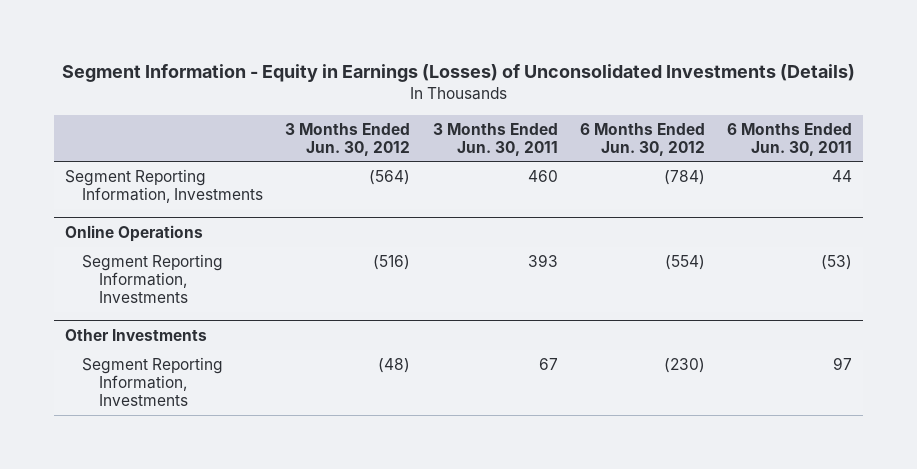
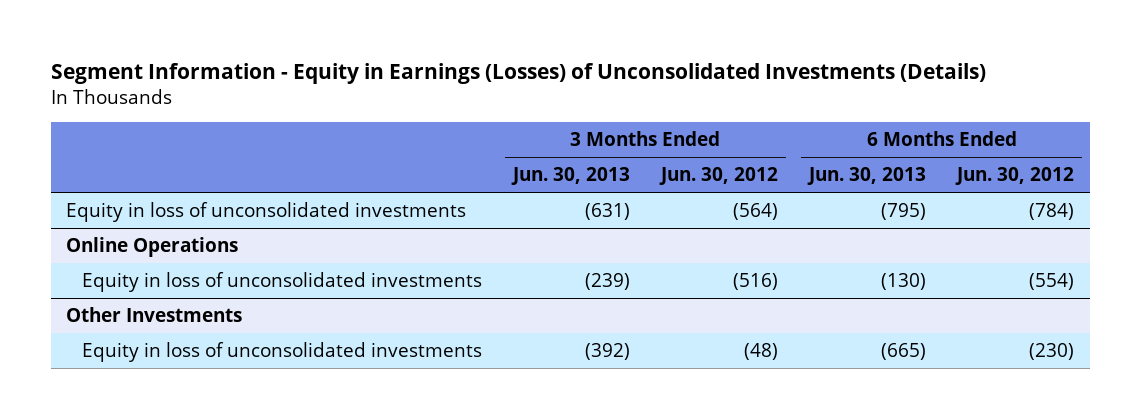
[432,122,558,156] 3 Months Ended Jun. 30, 2011 -> none
[727,122,853,156] 6 Months Ended Jun. 30, 2011 -> none
none -> [510,167,630,186] Jun. 30, 2013
none -> [807,167,927,186] Jun. 30, 2013
[65,169,264,204] Segment Reporting Information, Investments -> [66,201,467,222] Equity in loss of unconsolidated investments
[82,254,224,303] Segment Reporting Information, Investments -> [81,271,482,292] Equity in loss of unconsolidated investments
[82,357,224,406] Segment Reporting Information, Investments -> [81,341,482,362] Equity in loss of unconsolidated investments

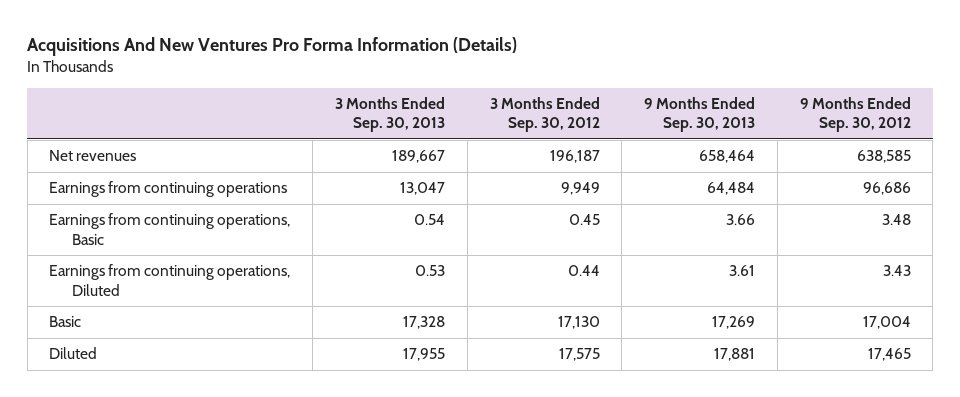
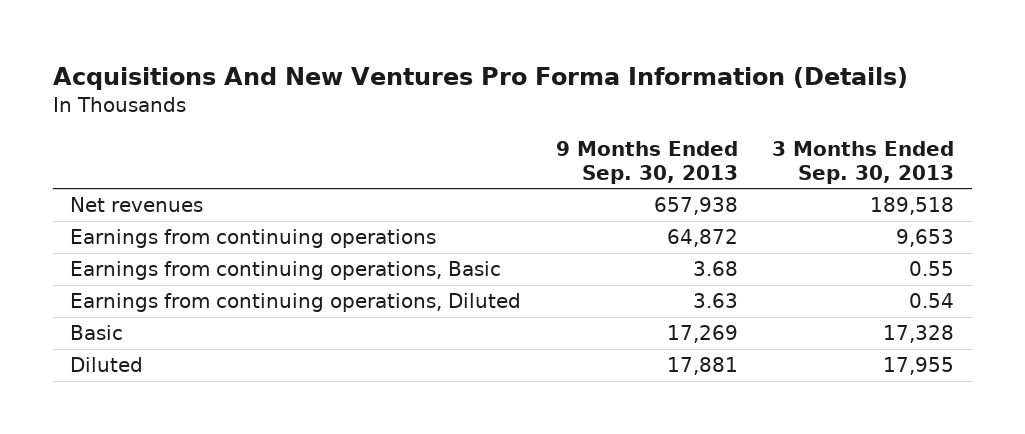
[489,96,600,133] 3 Months Ended Sep. 30, 2012 -> none
[799,96,911,133] 9 Months Ended Sep. 30, 2012 -> none
[392,150,446,164] 189,667 -> [870,197,955,216] 189,518
[699,150,756,164] 658,464 -> [653,197,738,216] 657,938
[400,182,446,196] 13,047 -> [896,229,955,248] 9,653
[707,182,756,196] 64,484 -> [666,229,738,248] 64,872
[414,214,446,226] 0.54 -> [909,261,955,277] 0.55
[726,214,756,226] 3.66 -> [692,261,738,277] 3.68
[415,265,446,277] 0.53 -> [909,293,955,309] 0.54
[729,265,756,277] 3.61 -> [692,293,738,309] 3.63

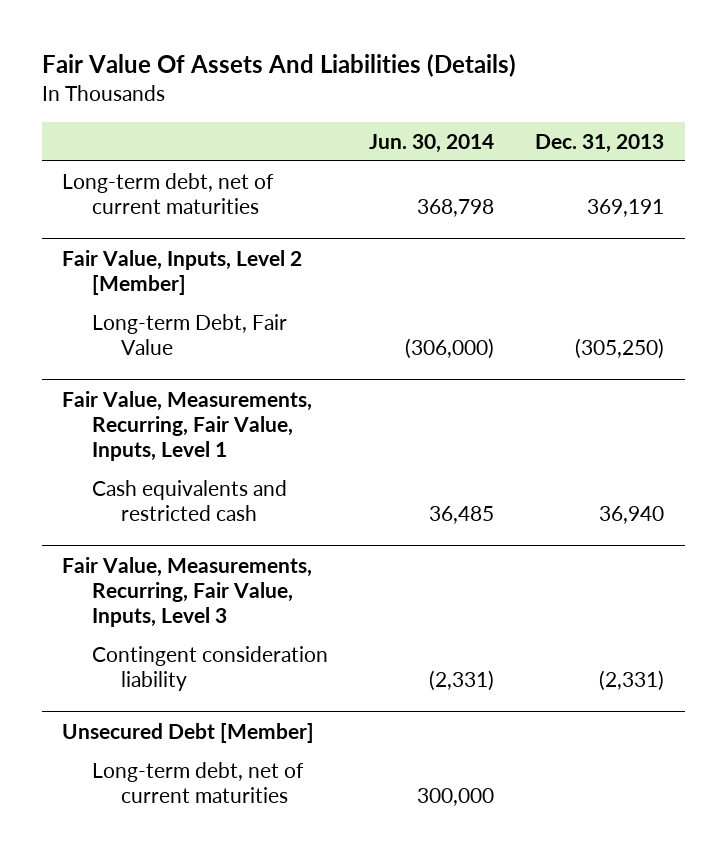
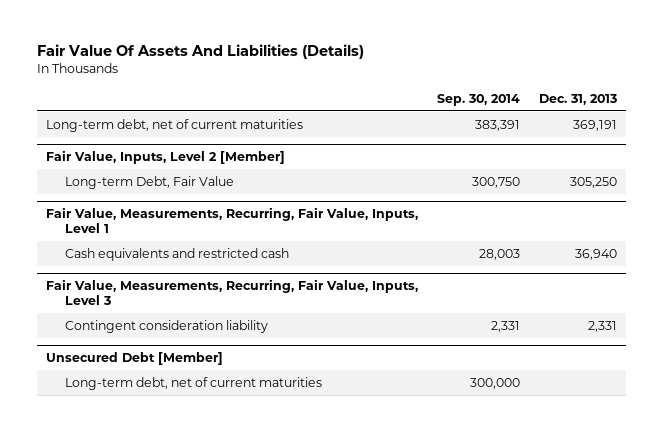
[369,133,495,153] Jun. 30, 2014 -> none
none -> [436,93,520,106] Sep. 30, 2014
[575,338,665,360] (305,250) -> [569,176,617,188] 305,250
[599,670,665,692] (2,331) -> [587,320,617,332] 2,331

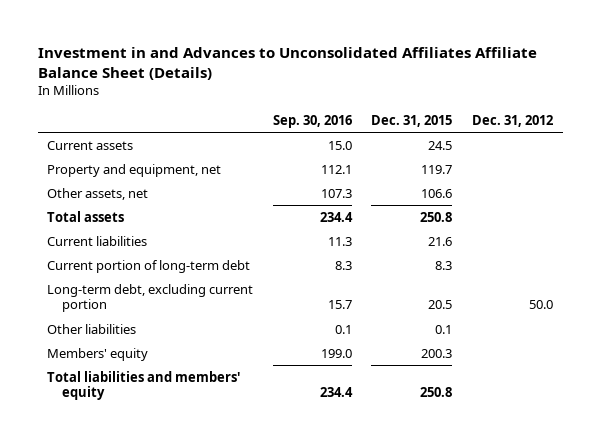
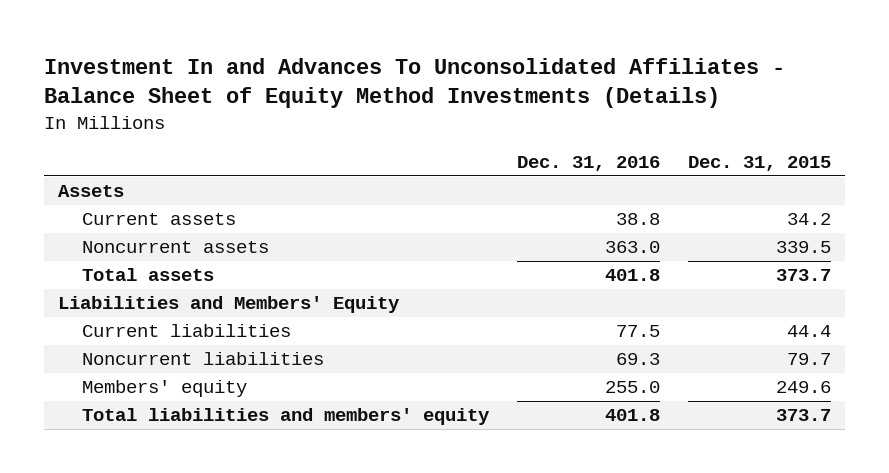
[37,46,537,80] Investment in and Advances to Unconsolidated Affiliates Affiliate Balance Sheet (Details) -> [43,57,785,109] Investment In and Advances To Unconsolidated Affiliates - Balance Sheet of Equity Method Investments (Details)
[272,114,352,128] Sep. 30, 2016 -> none
[471,114,553,127] Dec. 31, 2012 -> none
none -> [517,156,661,172] Dec. 31, 2016
[47,163,222,177] Property and equipment, net -> none
[47,259,251,273] Current portion of long-term debt -> none
[47,283,254,313] Long-term debt, excluding current portion -> none
[47,323,137,334] Other liabilities -> none
none -> [57,185,124,198] Assets
[428,140,453,150] 24.5 -> [787,213,832,226] 34.2
[47,187,149,200] Other assets, net -> [82,241,270,254] Noncurrent assets
[421,188,453,198] 106.6 -> [776,241,832,254] 339.5
[420,211,453,222] 250.8 -> [776,269,832,282] 373.7
none -> [57,296,400,314] Liabilities and Members' Equity
[428,236,453,246] 21.6 -> [787,325,832,338] 44.4
none -> [82,352,325,366] Noncurrent liabilities
[421,348,453,358] 200.3 -> [776,381,832,394] 249.6
[420,387,453,398] 250.8 -> [776,409,832,422] 373.7

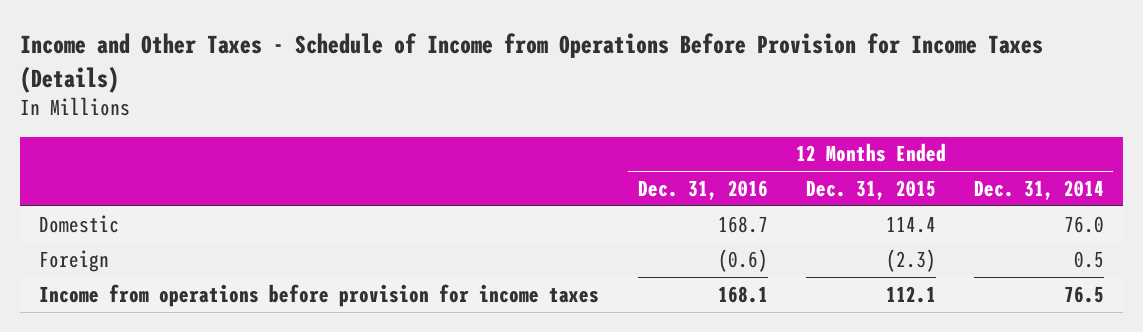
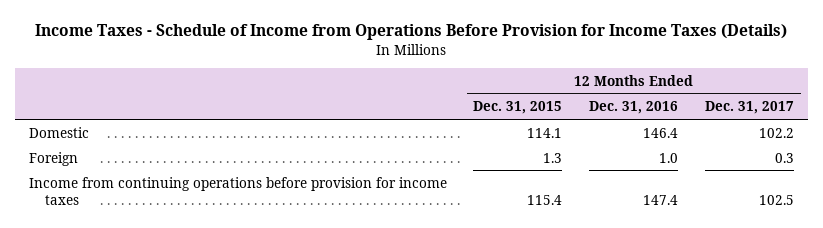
[20,33,1044,93] Income and Other Taxes - Schedule of Income from Operations Before Provision for Income Taxes (Details) -> [35,24,788,41] Income Taxes - Schedule of Income from Operations Before Provision for Income Taxes (Details)
[973,179,1104,200] Dec. 31, 2014 -> none
none -> [705,101,795,115] Dec. 31, 2017
[717,215,768,233] 168.7 -> [643,127,679,138] 146.4
[885,215,936,233] 114.4 -> [527,127,563,138] 114.1
[717,248,768,272] (0.6) -> [659,152,679,163] 1.0
[885,248,936,272] (2.3) -> [543,152,563,163] 1.3
[39,283,600,307] Income from operations before provision for income taxes -> [28,176,447,206] Income from continuing operations before provision for income taxes
[717,285,768,303] 168.1 -> [643,195,679,206] 147.4
[885,285,936,303] 112.1 -> [527,195,563,206] 115.4

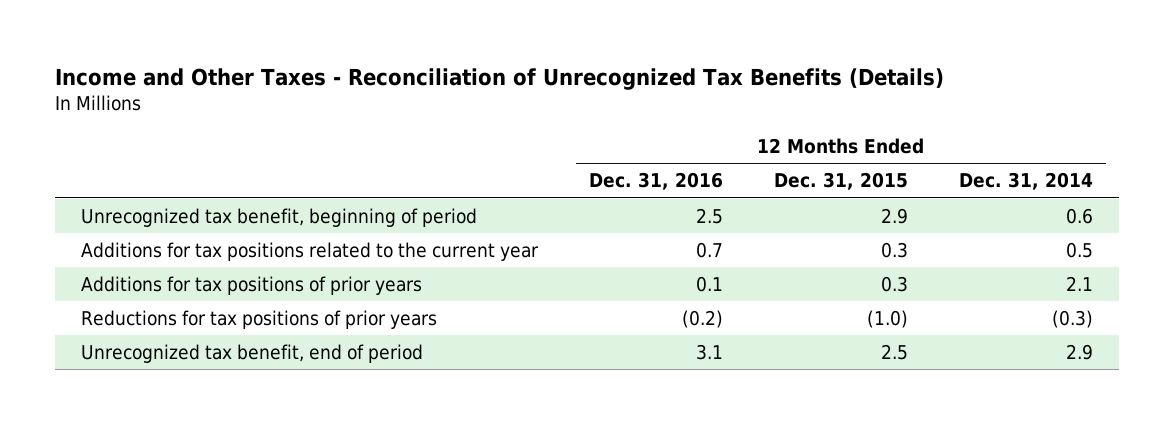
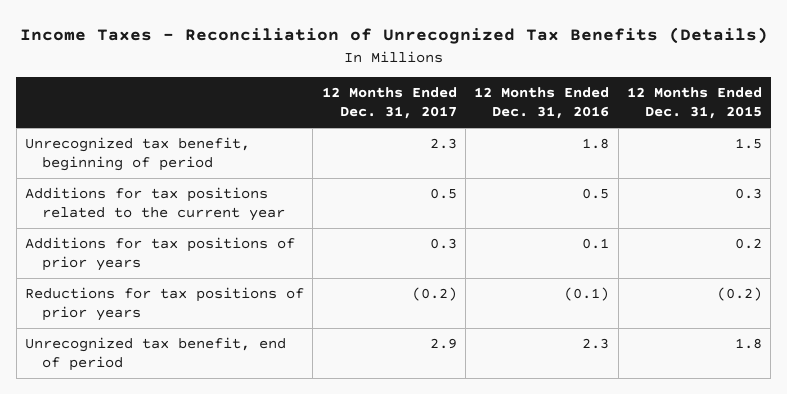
[55,67,945,90] Income and Other Taxes - Reconciliation of Unrecognized Tax Benefits (Details) -> [19,27,768,45] Income Taxes - Reconciliation of Unrecognized Tax Benefits (Details)
[959,172,1094,191] Dec. 31, 2014 -> none
none -> [321,87,457,120] 12 Months Ended Dec. 31, 2017
[695,208,723,225] 2.5 -> [582,138,610,150] 1.8
[881,208,909,225] 2.9 -> [734,138,762,150] 1.5
[695,242,723,259] 0.7 -> [582,188,610,200] 0.5
[881,276,909,293] 0.3 -> [734,238,762,250] 0.2
[681,310,723,329] (0.2) -> [564,287,610,302] (0.1)
[867,310,909,329] (1.0) -> [716,287,762,302] (0.2)
[695,344,723,361] 3.1 -> [582,338,610,350] 2.3
[881,344,909,361] 2.5 -> [734,338,762,350] 1.8

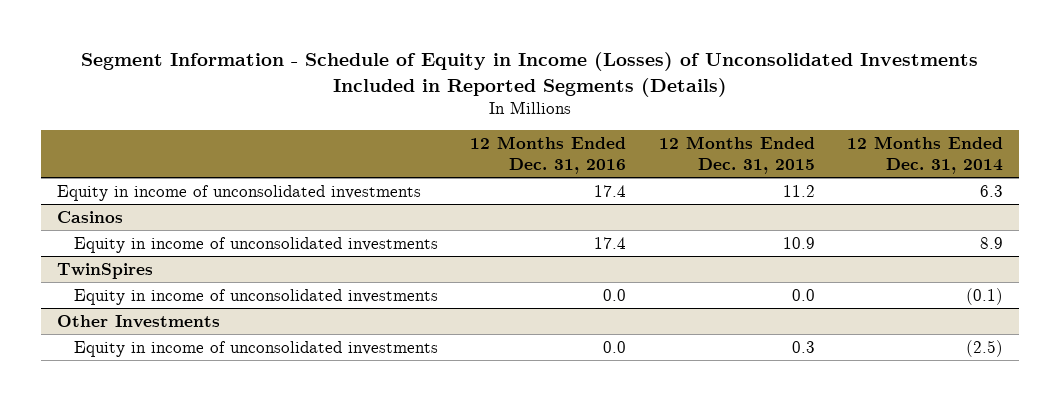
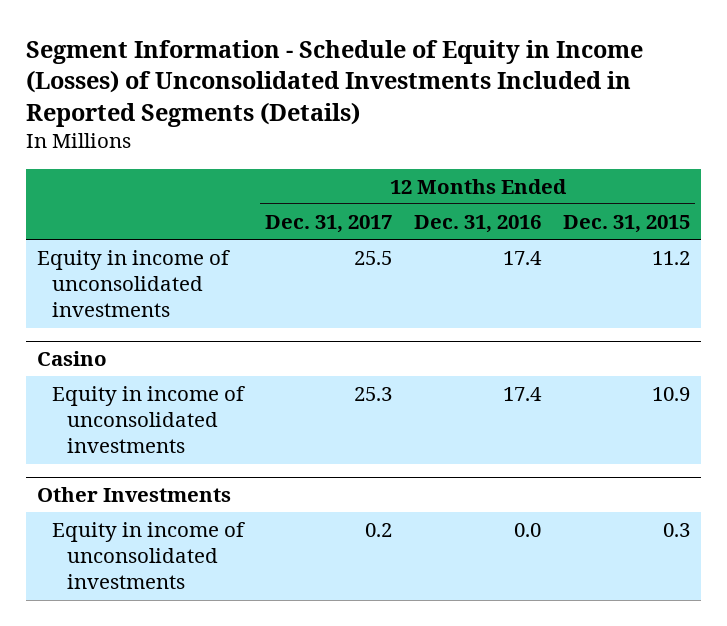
[847,136,1004,174] 12 Months Ended Dec. 31, 2014 -> none
none -> [265,214,393,233] Dec. 31, 2017
[57,210,124,223] Casinos -> [37,351,108,367] Casino
[57,262,154,279] TwinSpires -> none
[74,288,439,305] Equity in income of unconsolidated investments -> none

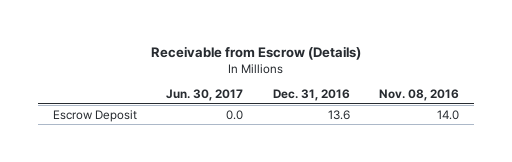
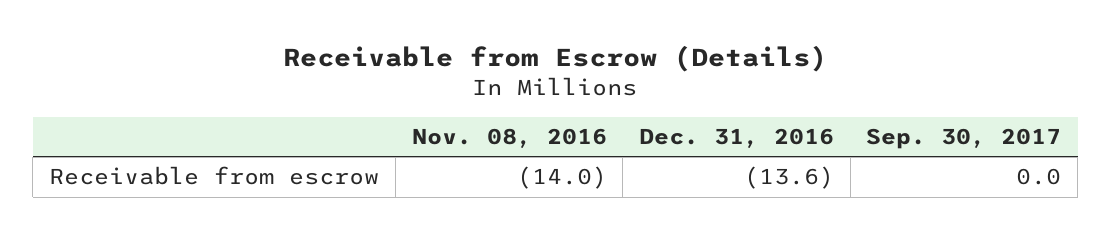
[166,89,244,102] Jun. 30, 2017 -> none
none -> [866,127,1062,149] Sep. 30, 2017
[53,109,138,122] Escrow Deposit -> [49,166,380,186] Receivable from escrow
[327,109,350,120] 13.6 -> [743,166,834,190] (13.6)
[437,109,460,120] 14.0 -> [516,166,607,190] (14.0)

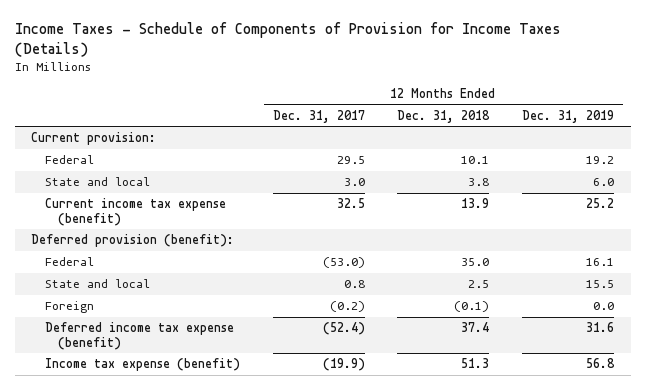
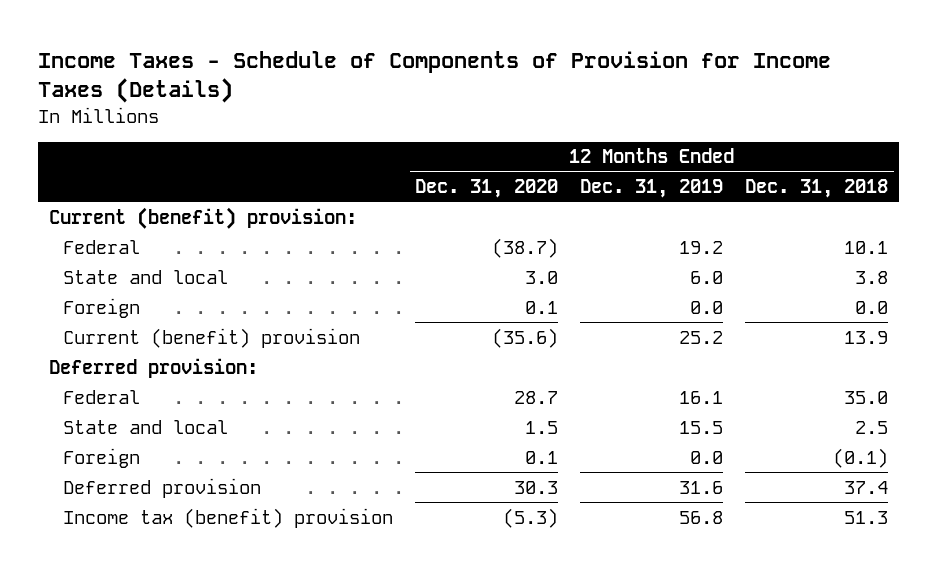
[272,109,365,123] Dec. 31, 2017 -> none
none -> [415,179,559,199] Dec. 31, 2020
[31,132,157,146] Current provision: -> [49,206,358,229] Current (benefit) provision:
none -> [63,297,141,318] Foreign
[44,198,226,226] Current income tax expense (benefit) -> [63,327,361,348] Current (benefit) provision
[31,234,235,248] Deferred provision (benefit): -> [49,357,259,378] Deferred provision:
[44,322,234,350] Deferred income tax expense (benefit) -> [63,477,262,498] Deferred provision
[44,358,240,372] Income tax expense (benefit) -> [63,507,394,528] Income tax (benefit) provision

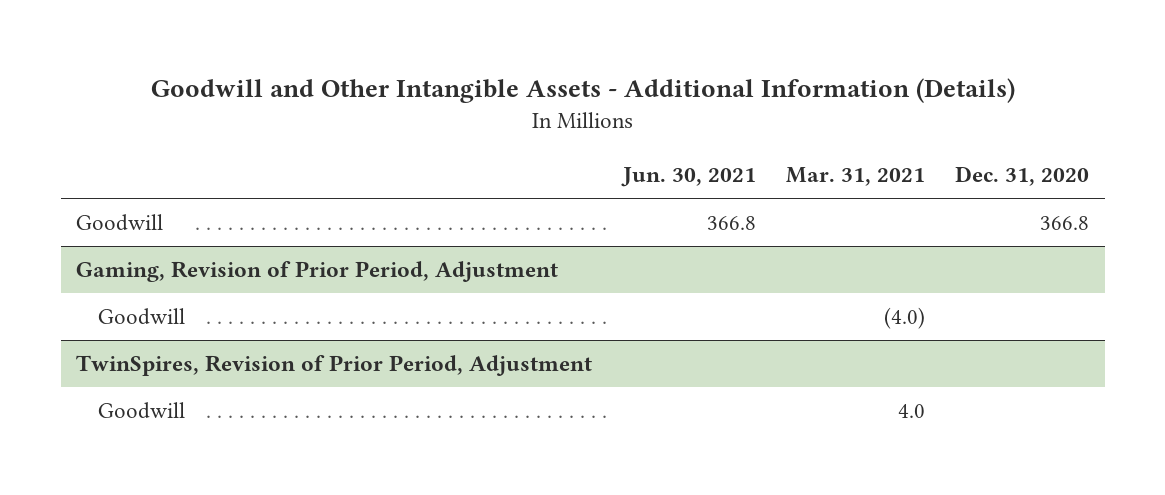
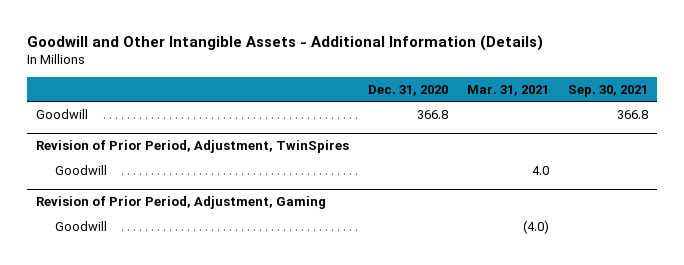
[620,166,756,187] Jun. 30, 2021 -> none
none -> [567,84,648,97] Sep. 30, 2021
[76,261,559,283] Gaming, Revision of Prior Period, Adjustment -> none
[97,308,185,326] Goodwill -> none
[76,355,593,377] TwinSpires, Revision of Prior Period, Adjustment -> [35,140,349,154] Revision of Prior Period, Adjustment, TwinSpires
none -> [35,196,326,210] Revision of Prior Period, Adjustment, Gaming
none -> [55,220,108,231] Goodwill

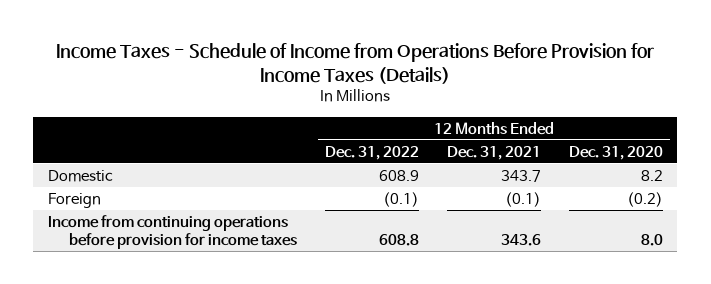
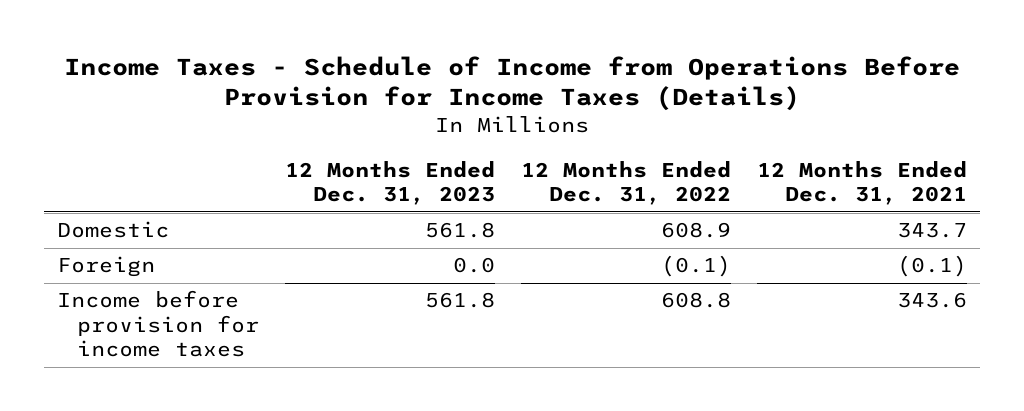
[569,145,664,160] Dec. 31, 2020 -> none
none -> [284,160,495,205] 12 Months Ended Dec. 31, 2023
[47,214,297,250] Income from continuing operations before provision for income taxes -> [56,290,259,358] Income before provision for income taxes

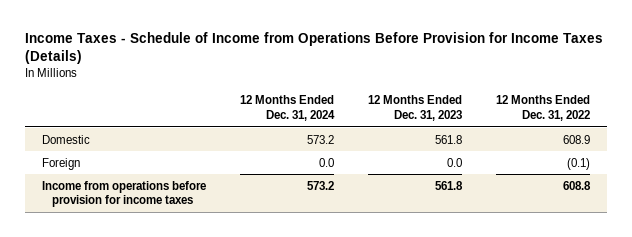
[756,160,967,205] 12 Months Ended Dec. 31, 2021 -> none
none -> [239,95,335,121] 12 Months Ended Dec. 31, 2024
[56,290,259,358] Income before provision for income taxes -> [41,180,206,208] Income from operations before provision for income taxes

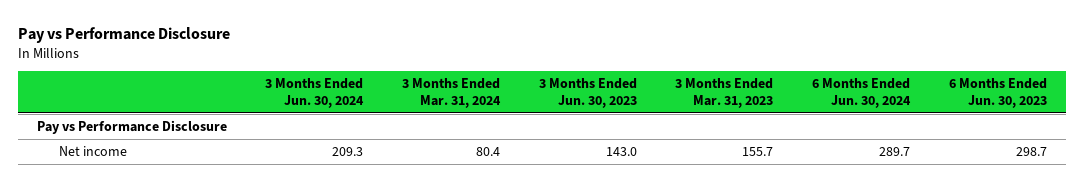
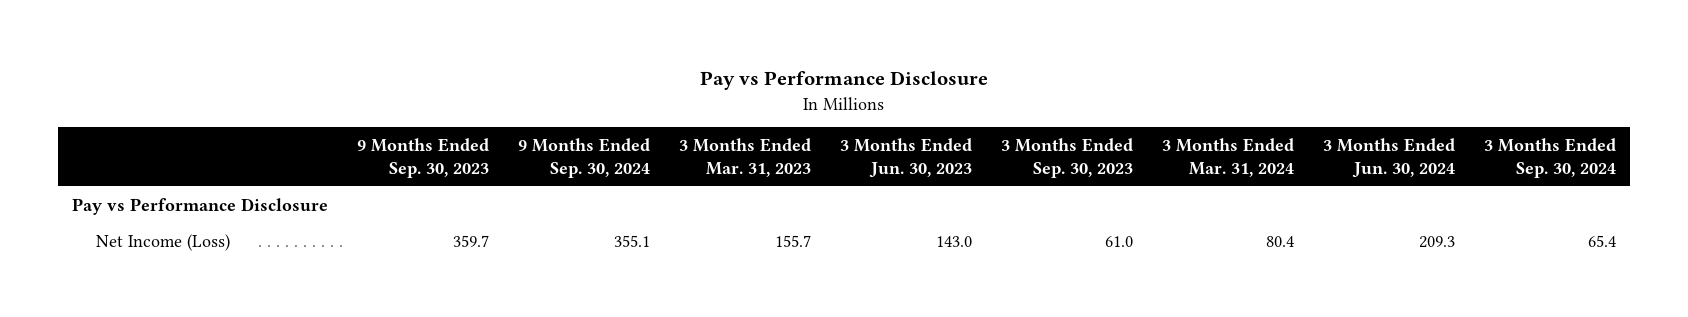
[812,78,912,108] 6 Months Ended Jun. 30, 2024 -> none
[948,78,1047,108] 6 Months Ended Jun. 30, 2023 -> none
none -> [357,138,490,178] 9 Months Ended Sep. 30, 2023
none -> [518,138,651,178] 9 Months Ended Sep. 30, 2024
none -> [1000,138,1133,178] 3 Months Ended Sep. 30, 2023
none -> [1483,138,1616,178] 3 Months Ended Sep. 30, 2024
[58,145,127,156] Net income -> [96,233,231,251] Net Income (Loss)

